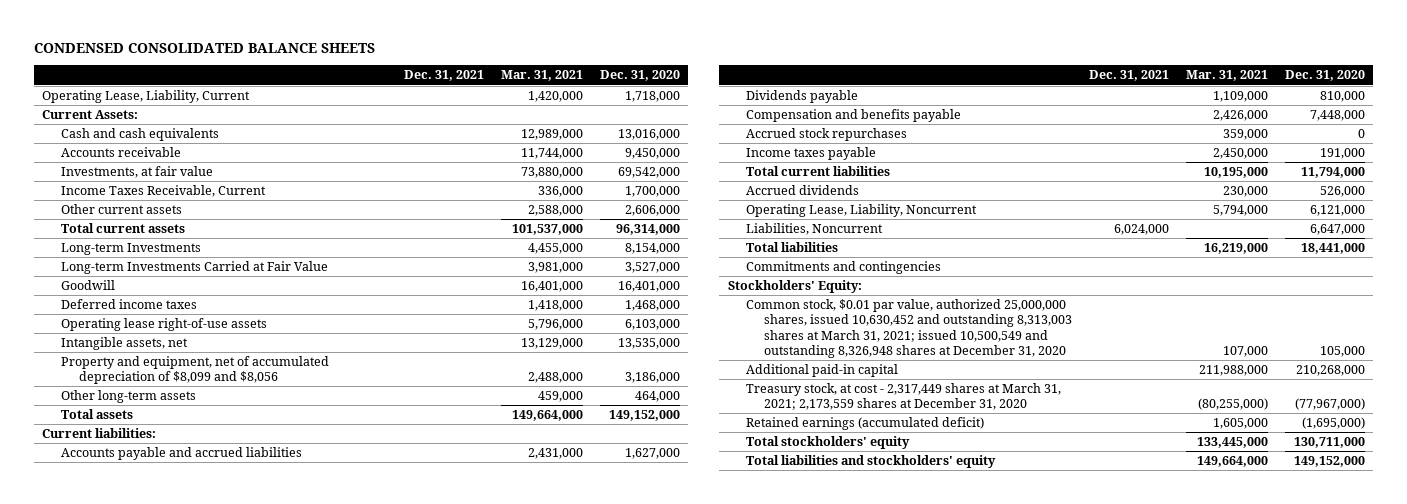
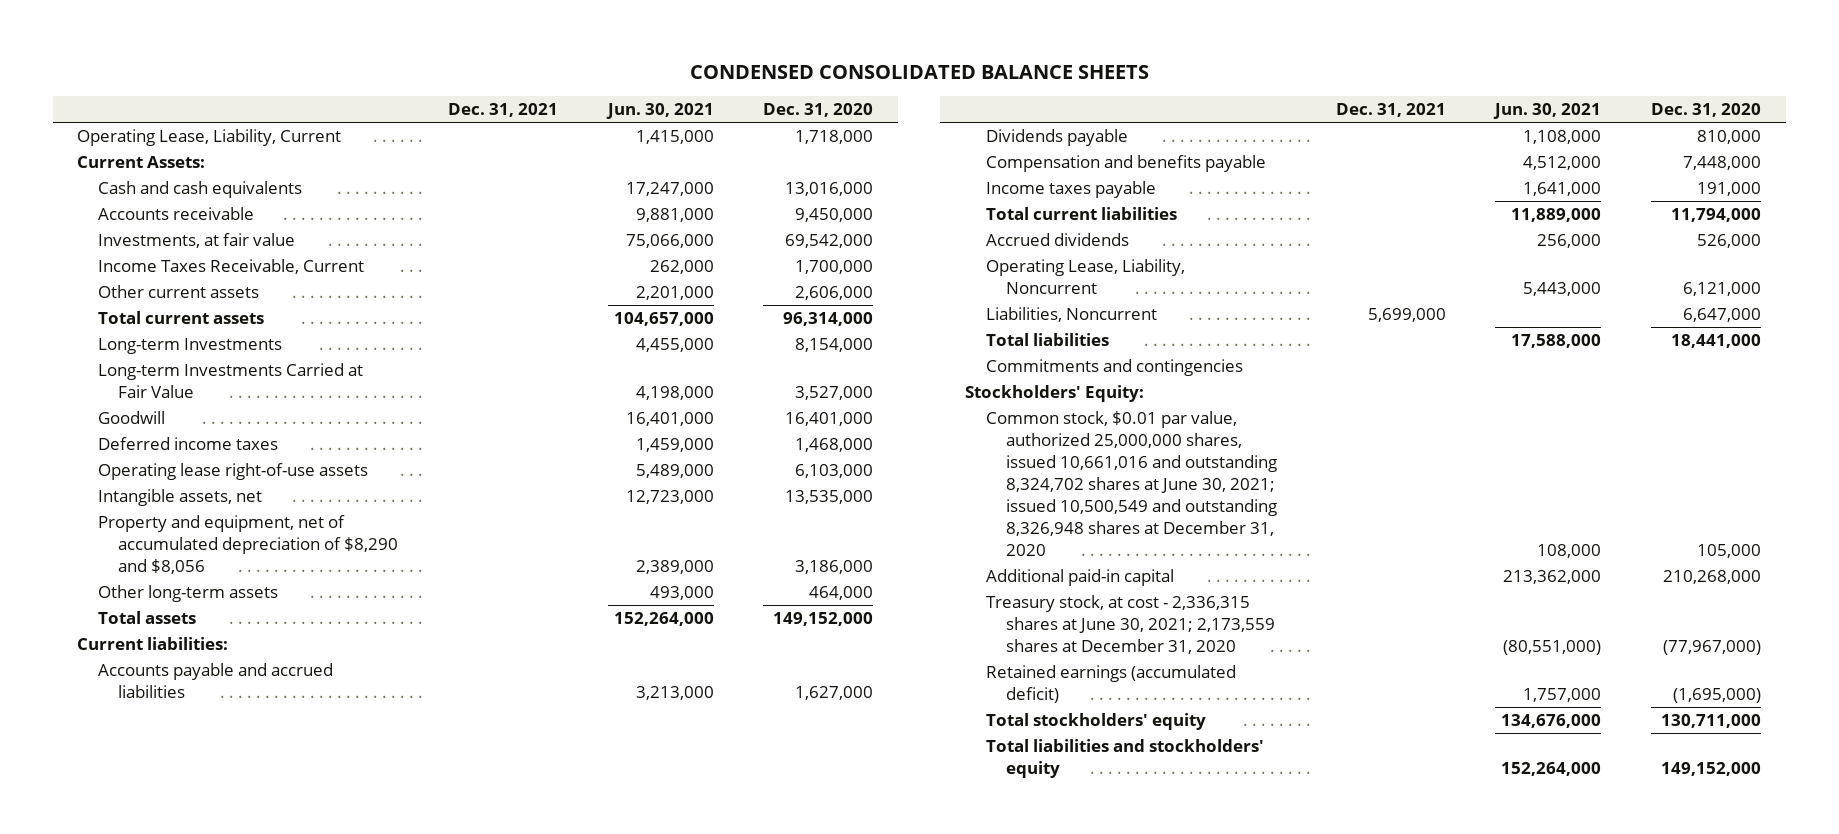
[500,70,583,82] Mar. 31, 2021 -> none
none -> [605,102,714,119] Jun. 30, 2021
[60,356,329,385] Property and equipment, net of accumulated depreciation of $8,099 and $8,056 -> [97,515,398,575] Property and equipment, net of accumulated depreciation of $8,290 and $8,056
[745,128,907,142] Accrued stock repurchases -> none
[1114,224,1170,236] 6,024,000 -> [1367,308,1446,323] 5,699,000
[745,299,1073,358] Common stock, $0.01 par value, authorized 25,000,000 shares, issued 10,630,452 and outstanding 8,313,003 shares at March 31, 2021; issued 10,500,549 and outstanding 8,326,948 shares at December 31, 2020 -> [985,411,1277,556] Common stock, $0.01 par value, authorized 25,000,000 shares, issued 10,661,016 and outstanding 8,324,702 shares at June 30, 2021; issued 10,500,549 and outstanding 8,326,948 shares at December 31, 2020
[745,383,1061,411] Treasury stock, at cost - 2,317,449 shares at March 31, 2021; 2,173,559 shares at December 31, 2020 -> [985,595,1275,655] Treasury stock, at cost - 2,336,315 shares at June 30, 2021; 2,173,559 shares at December 31, 2020

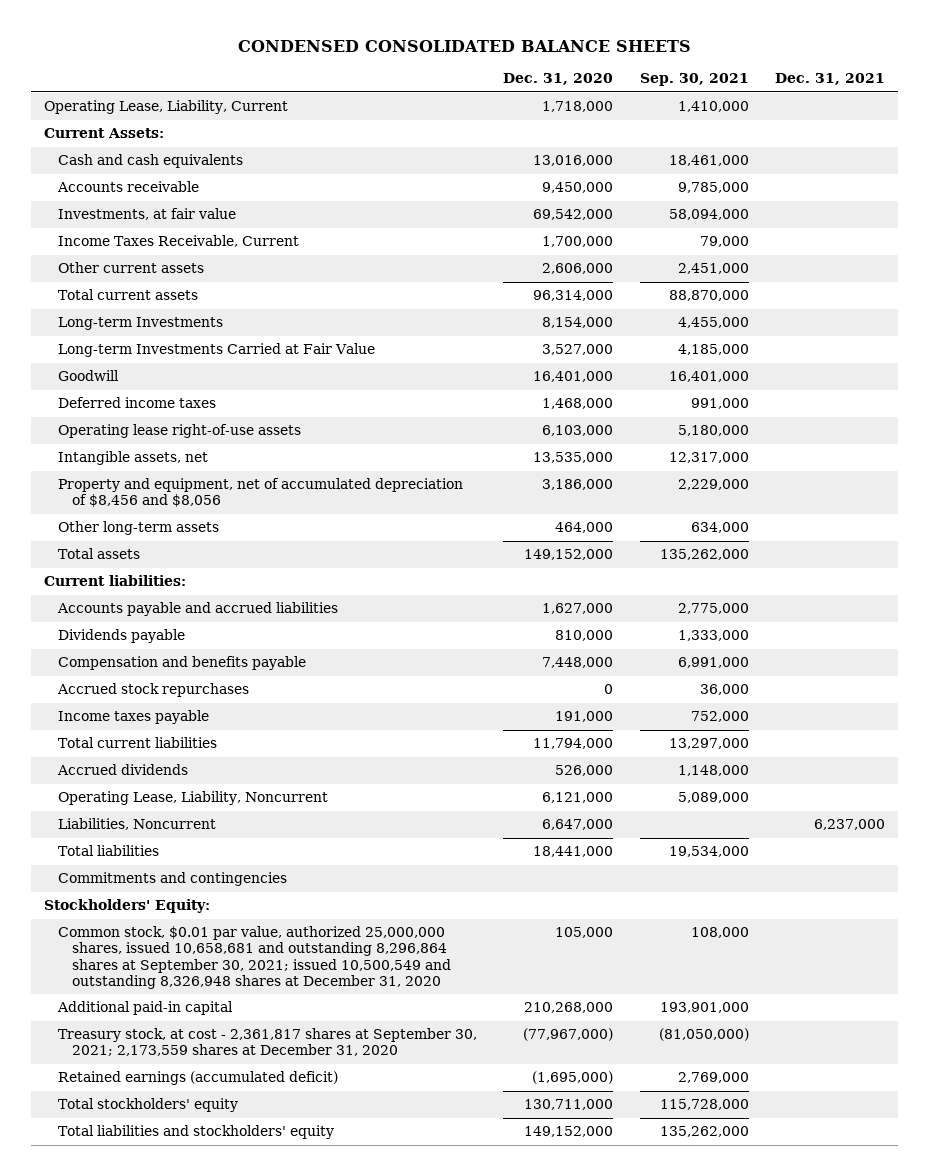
[605,102,714,119] Jun. 30, 2021 -> none
none -> [639,73,749,87] Sep. 30, 2021
[97,515,398,575] Property and equipment, net of accumulated depreciation of $8,290 and $8,056 -> [58,478,464,508] Property and equipment, net of accumulated depreciation of $8,456 and $8,056
none -> [57,683,250,698] Accrued stock repurchases
[1367,308,1446,323] 5,699,000 -> [813,819,885,831] 6,237,000
[985,411,1277,556] Common stock, $0.01 par value, authorized 25,000,000 shares, issued 10,661,016 and outstanding 8,324,702 shares at June 30, 2021; issued 10,500,549 and outstanding 8,326,948 shares at December 31, 2020 -> [58,926,452,989] Common stock, $0.01 par value, authorized 25,000,000 shares, issued 10,658,681 and outstanding 8,296,864 shares at September 30, 2021; issued 10,500,549 and outstanding 8,326,948 shares at December 31, 2020
[985,595,1275,655] Treasury stock, at cost - 2,336,315 shares at June 30, 2021; 2,173,559 shares at December 31, 2020 -> [58,1028,478,1057] Treasury stock, at cost - 2,361,817 shares at September 30, 2021; 2,173,559 shares at December 31, 2020

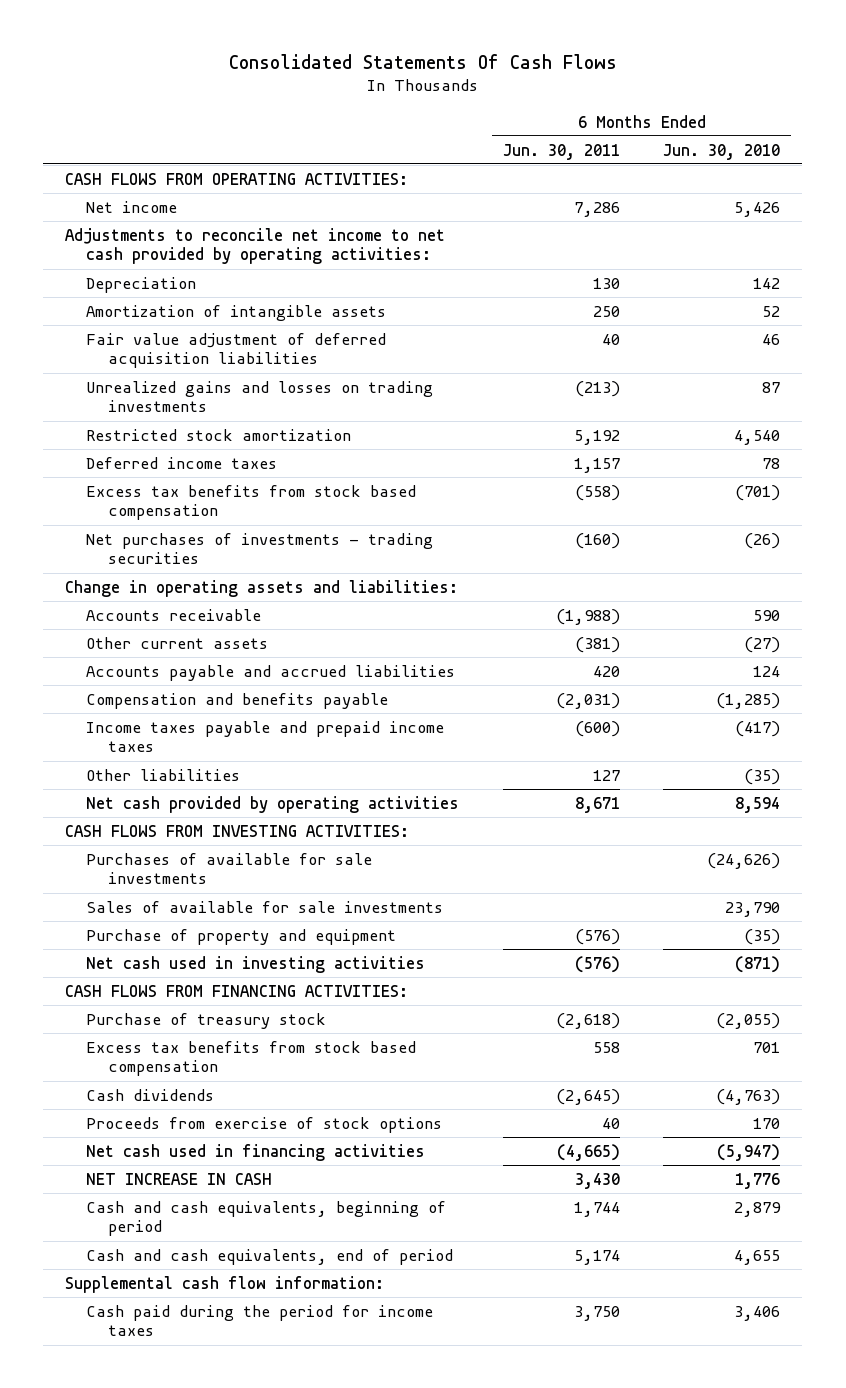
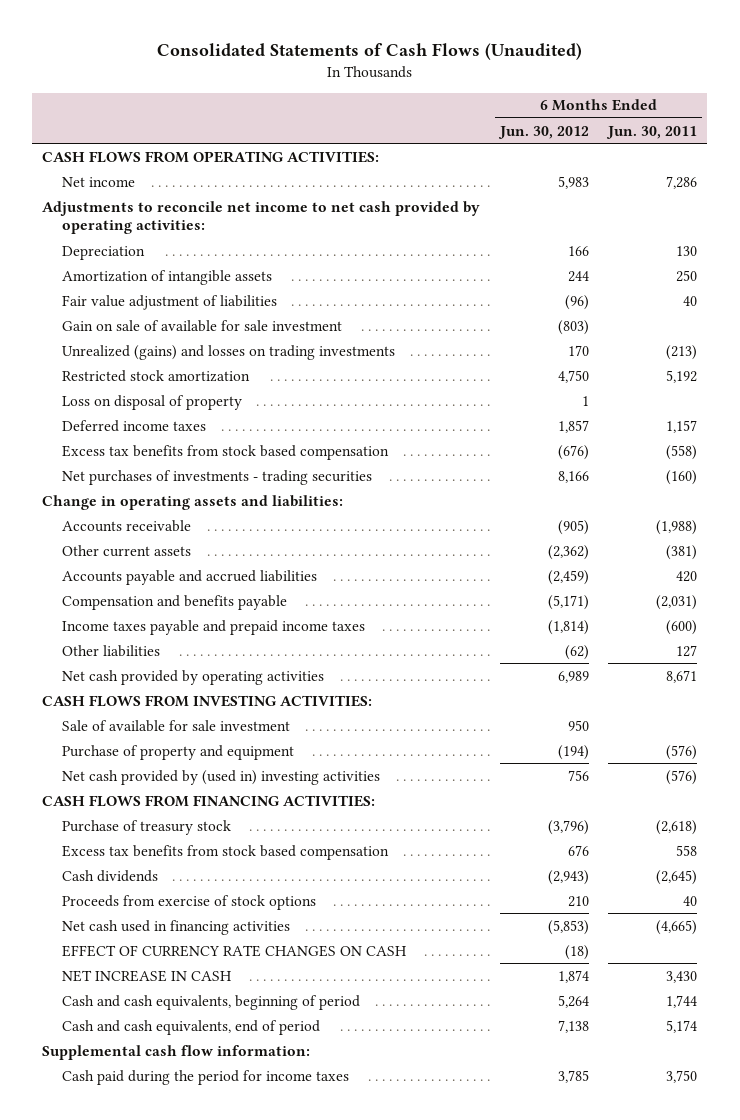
[228,54,617,70] Consolidated Statements Of Cash Flows -> [156,43,582,61] Consolidated Statements of Cash Flows (Unaudited)
[663,143,781,160] Jun. 30, 2010 -> none
none -> [497,125,589,139] Jun. 30, 2012
[86,332,387,369] Fair value adjustment of deferred acquisition liabilities -> [61,294,277,310] Fair value adjustment of liabilities
none -> [61,319,342,332] Gain on sale of available for sale investment
[86,380,434,413] Unrealized gains and losses on trading investments -> [61,344,395,360] Unrealized (gains) and losses on trading investments
none -> [61,394,242,410] Loss on disposal of property
[86,852,373,885] Purchases of available for sale investments -> none
[86,900,444,913] Sales of available for sale investments -> [61,719,290,732] Sale of available for sale investment
[86,955,426,973] Net cash used in investing activities -> [61,769,380,785] Net cash provided by (used in) investing activities
none -> [61,944,407,957] EFFECT OF CURRENCY RATE CHANGES ON CASH

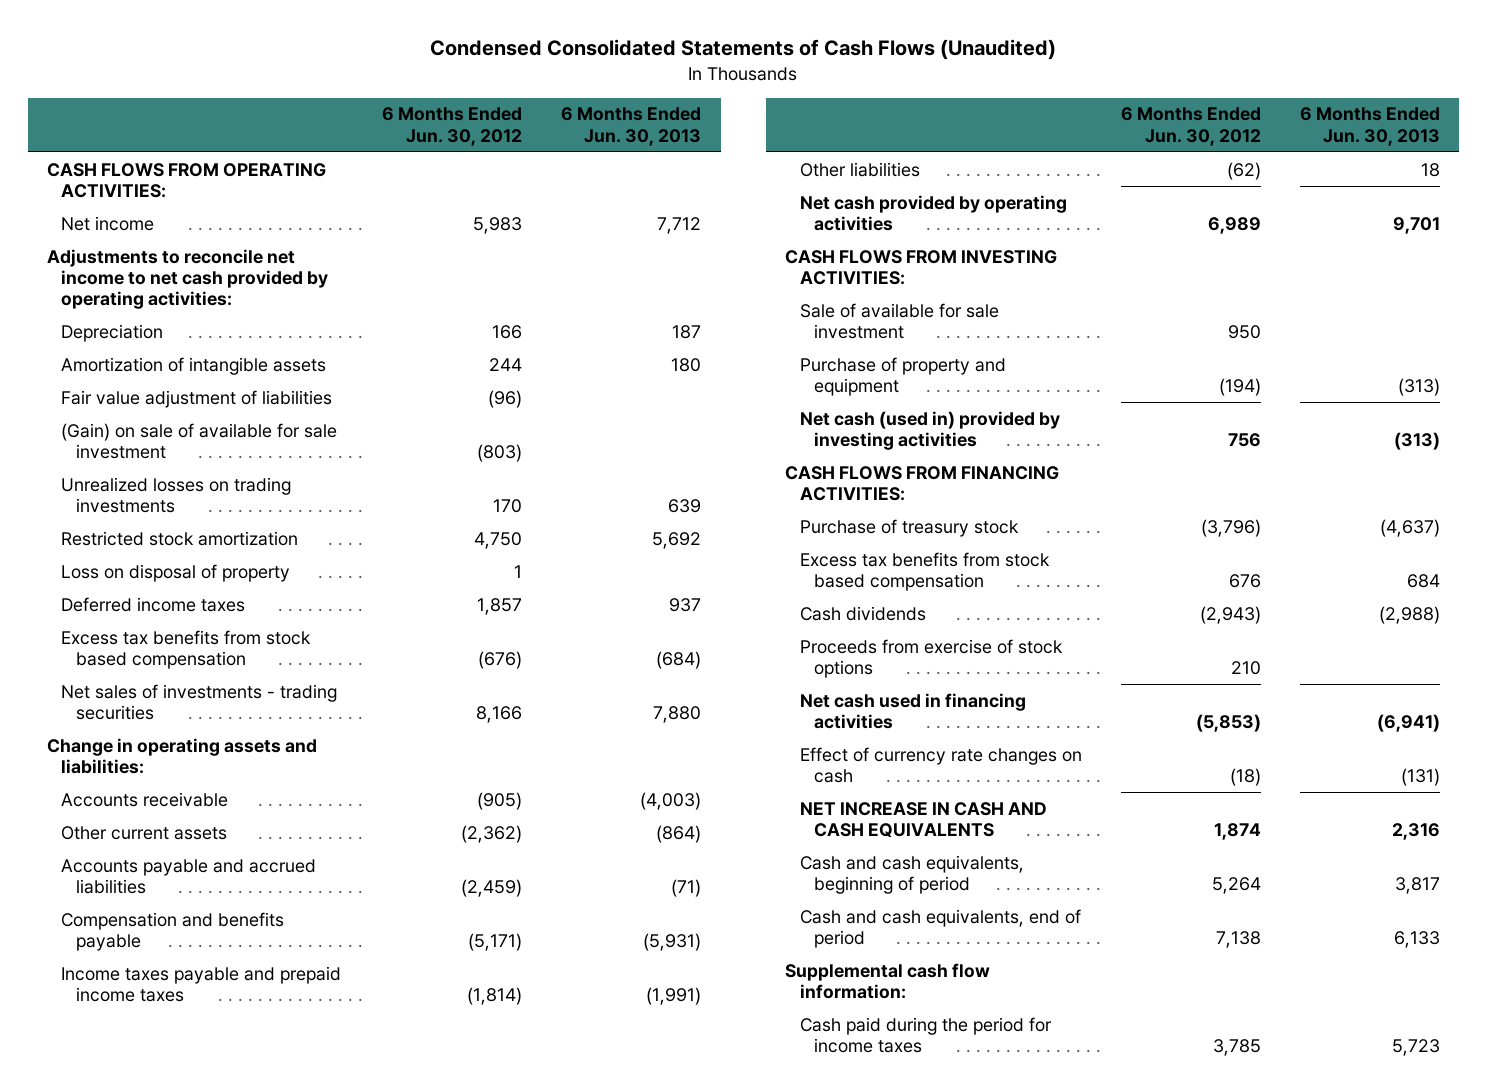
[156,43,582,61] Consolidated Statements of Cash Flows (Unaudited) -> [430,39,1057,61] Condensed Consolidated Statements of Cash Flows (Unaudited)
[606,125,698,139] Jun. 30, 2011 -> none
none -> [561,107,702,146] 6 Months Ended Jun. 30, 2013
[61,319,342,332] Gain on sale of available for sale investment -> [61,422,338,459] (Gain) on sale of available for sale investment
[61,344,395,360] Unrealized (gains) and losses on trading investments -> [61,476,292,513] Unrealized losses on trading investments
[61,469,372,485] Net purchases of investments - trading securities -> [61,683,338,720] Net sales of investments - trading securities
[61,769,380,785] Net cash provided by (used in) investing activities -> [799,410,1060,450] Net cash (used in) provided by investing activities
[61,944,407,957] EFFECT OF CURRENCY RATE CHANGES ON CASH -> [799,746,1082,783] Effect of currency rate changes on cash
[61,969,232,982] NET INCREASE IN CASH -> [799,801,1047,838] NET INCREASE IN CASH AND CASH EQUIVALENTS

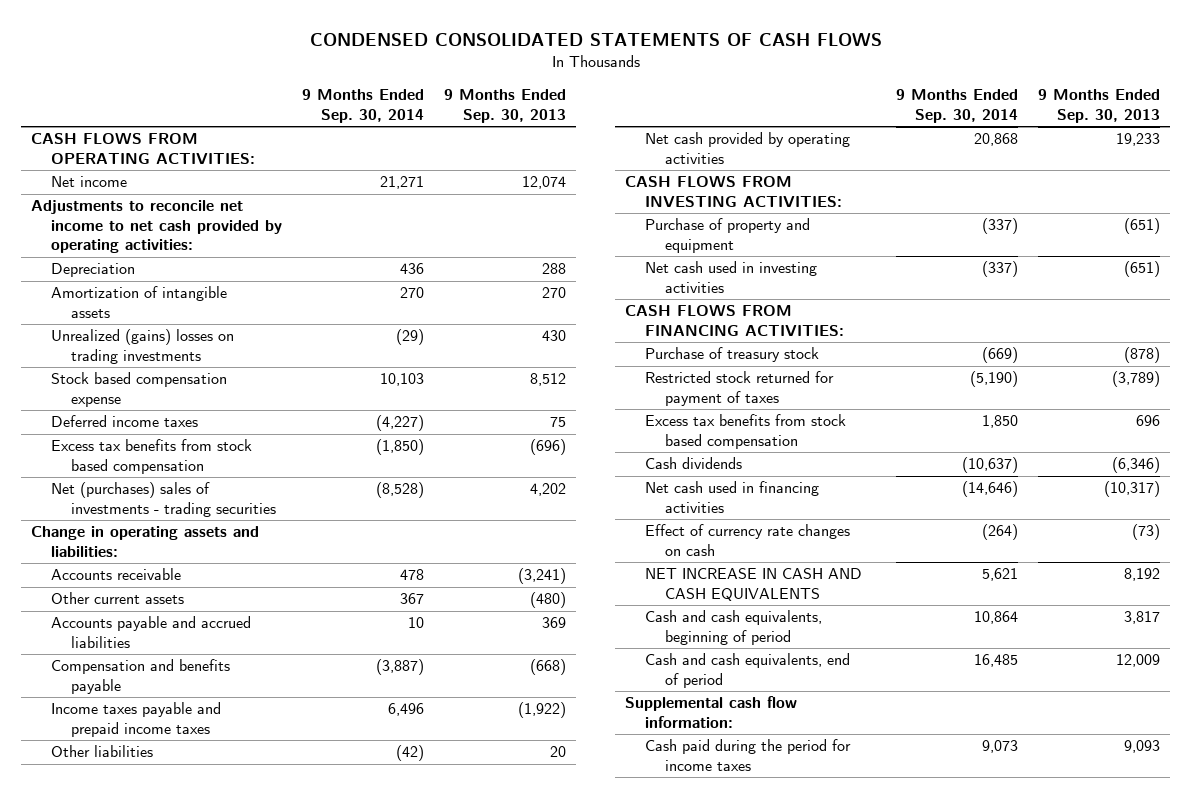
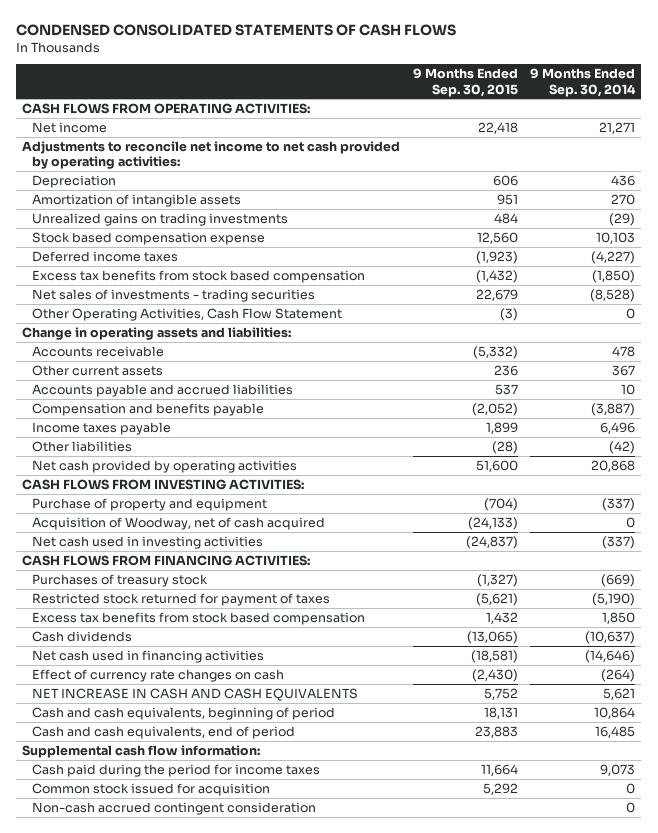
[444,89,567,123] 9 Months Ended Sep. 30, 2013 -> none
none -> [412,68,518,97] 9 Months Ended Sep. 30, 2015
[51,329,235,364] Unrealized (gains) losses on trading investments -> [32,212,289,226] Unrealized gains on trading investments
[51,482,277,517] Net (purchases) sales of investments - trading securities -> [32,288,316,302] Net sales of investments - trading securities
none -> [32,307,343,321] Other Operating Activities, Cash Flow Statement
[51,702,222,737] Income taxes payable and prepaid income taxes -> [32,421,172,435] Income taxes payable
none -> [32,516,326,530] Acquisition of Woodway, net of cash acquired
[645,347,820,363] Purchase of treasury stock -> [32,573,209,587] Purchases of treasury stock
none -> [32,782,271,796] Common stock issued for acquisition
none -> [32,801,317,815] Non-cash accrued contingent consideration

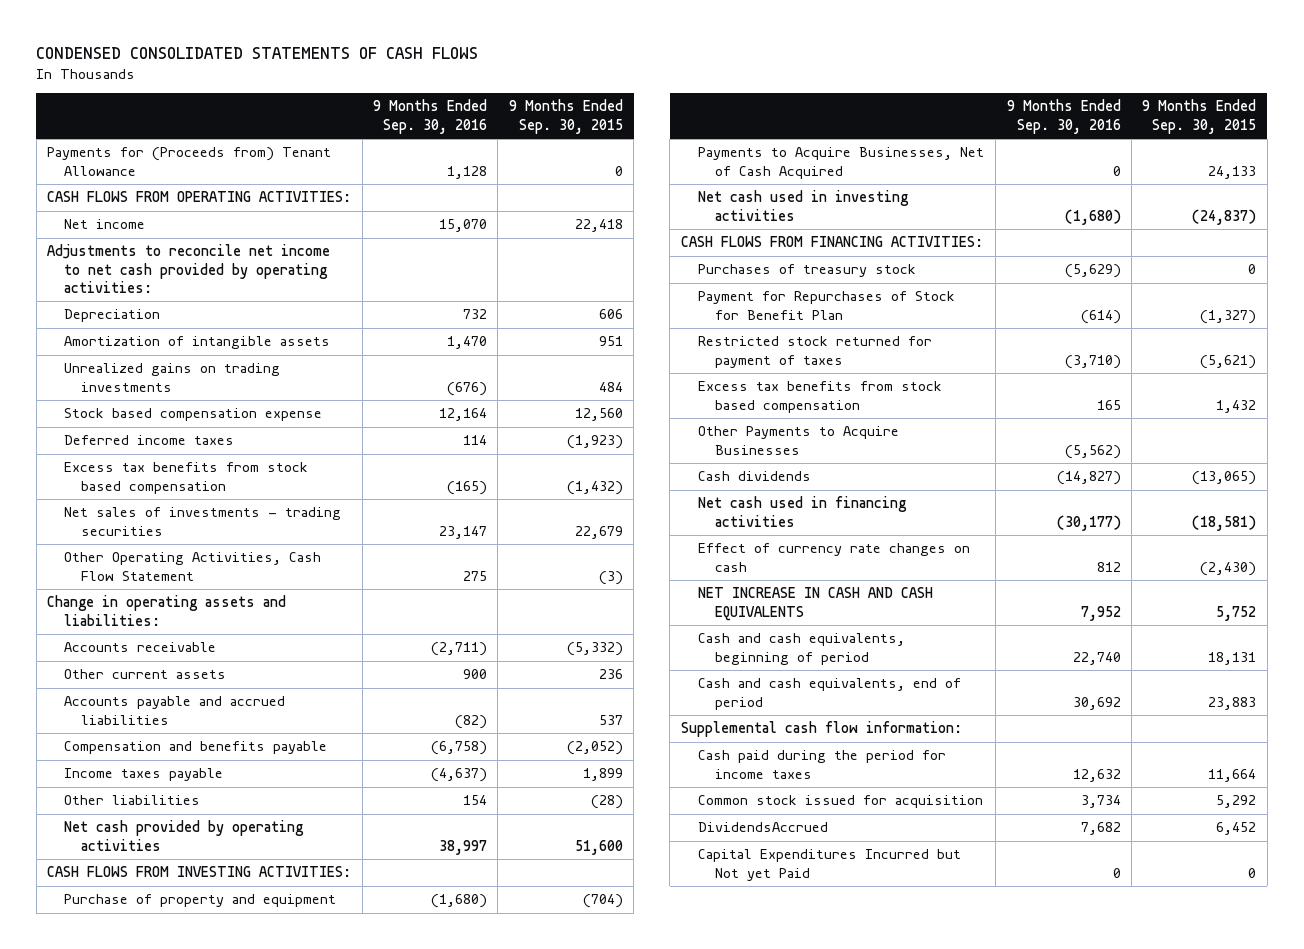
[530,68,637,97] 9 Months Ended Sep. 30, 2014 -> none
none -> [373,99,488,134] 9 Months Ended Sep. 30, 2016
none -> [47,147,332,176] Payments for (Proceeds from) Tenant Allowance
[32,516,326,530] Acquisition of Woodway, net of cash acquired -> [697,147,984,179] Payments to Acquire Businesses, Net of Cash Acquired
[467,516,518,530] (24,133) -> [1208,165,1257,179] 24,133
[476,573,518,587] (1,327) -> [1248,264,1257,275] 0
none -> [697,291,955,320] Payment for Repurchases of Stock for Benefit Plan
none -> [697,426,899,455] Other Payments to Acquire Businesses
[32,801,317,815] Non-cash accrued contingent consideration -> none
none -> [697,822,828,833] DividendsAccrued
none -> [697,849,961,881] Capital Expenditures Incurred but Not yet Paid

